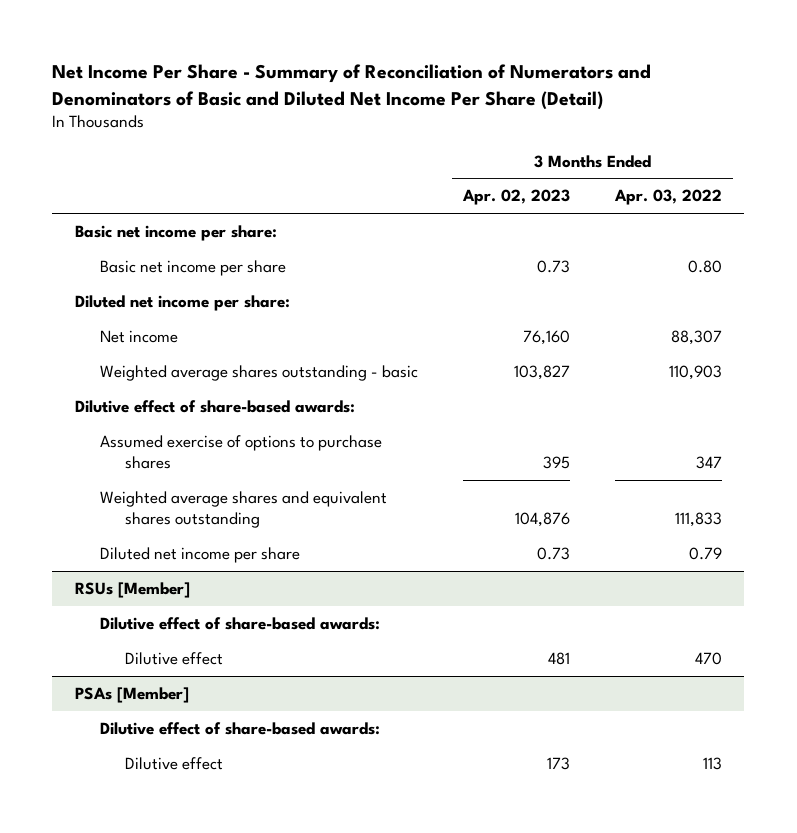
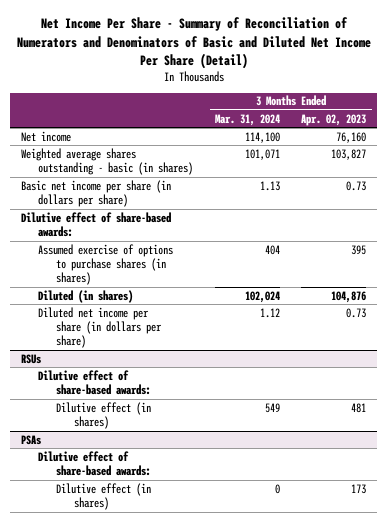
[613,189,722,206] Apr. 03, 2022 -> none
none -> [214,113,280,126] Mar. 31, 2024
[74,224,277,241] Basic net income per share: -> none
[100,259,287,276] Basic net income per share -> none
[74,294,290,311] Diluted net income per share: -> none
[100,364,419,381] Weighted average shares outstanding - basic -> [20,147,194,176] Weighted average shares outstanding - basic (in shares)
none -> [20,179,171,208] Basic net income per share (in dollars per share)
[100,434,383,470] Assumed exercise of options to purchase shares -> [38,243,174,286] Assumed exercise of options to purchase shares (in shares)
[100,490,388,529] Weighted average shares and equivalent shares outstanding -> [38,289,134,303] Diluted (in shares)
[100,546,301,563] Diluted net income per share -> [38,306,163,349] Diluted net income per share (in dollars per share)
[74,581,190,598] RSUs [Member] -> [20,353,41,364] RSUs
[125,651,224,665] Dilutive effect -> [56,401,152,430] Dilutive effect (in shares)
[74,686,189,703] PSAs [Member] -> [20,434,41,445] PSAs
[125,756,224,770] Dilutive effect -> [56,482,152,511] Dilutive effect (in shares)

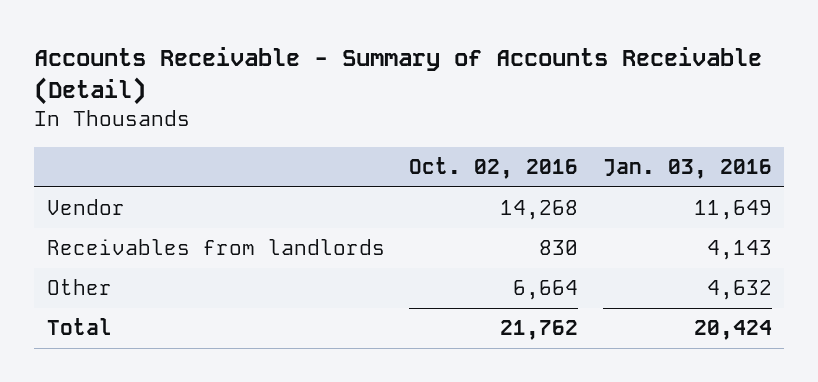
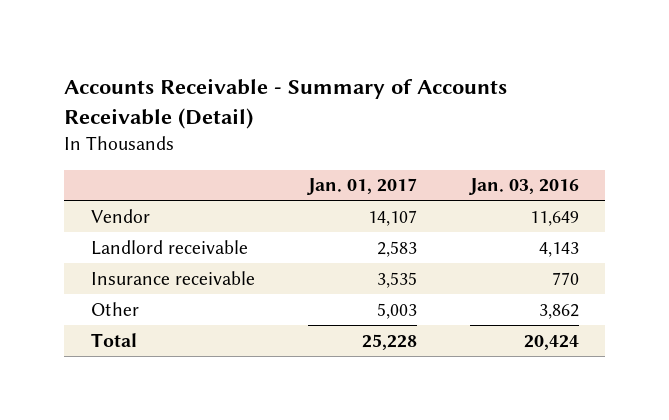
[409,156,579,179] Oct. 02, 2016 -> none
none -> [306,178,417,196] Jan. 01, 2017
[46,239,385,256] Receivables from landlords -> [90,239,248,255] Landlord receivable
none -> [90,270,255,285] Insurance receivable
[706,280,772,301] 4,632 -> [538,303,579,319] 3,862

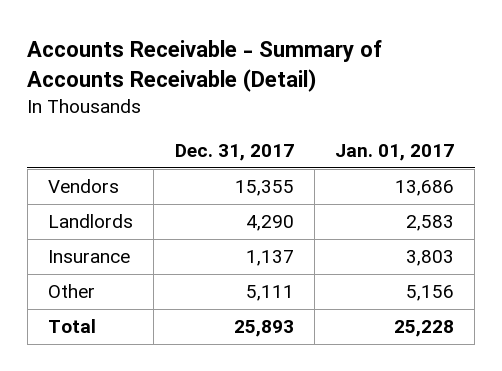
[468,178,579,196] Jan. 03, 2016 -> none
none -> [174,143,294,161] Dec. 31, 2017
[90,208,150,223] Vendor -> [48,179,120,194] Vendors
[367,209,417,226] 14,107 -> [395,180,455,197] 13,686
[90,239,248,255] Landlord receivable -> [48,214,134,229] Landlords
[90,270,255,285] Insurance receivable -> [48,250,131,264] Insurance
[376,271,417,288] 3,535 -> [406,250,455,267] 3,803
[376,302,417,319] 5,003 -> [406,285,455,302] 5,156

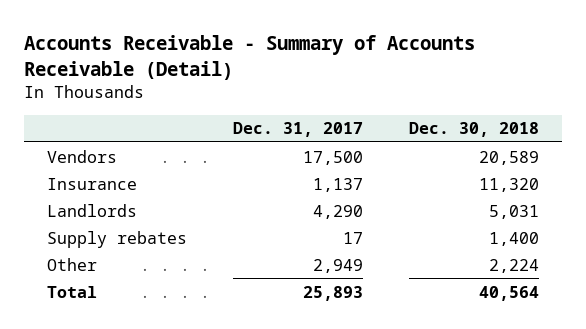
[335,143,455,161] Jan. 01, 2017 -> none
none -> [409,122,540,138] Dec. 30, 2018
[234,180,294,197] 15,355 -> [302,150,363,165] 17,500
[48,214,134,229] Landlords -> [46,203,137,217] Landlords
none -> [46,230,187,248] Supply rebates
[245,285,294,302] 5,111 -> [312,258,363,273] 2,949

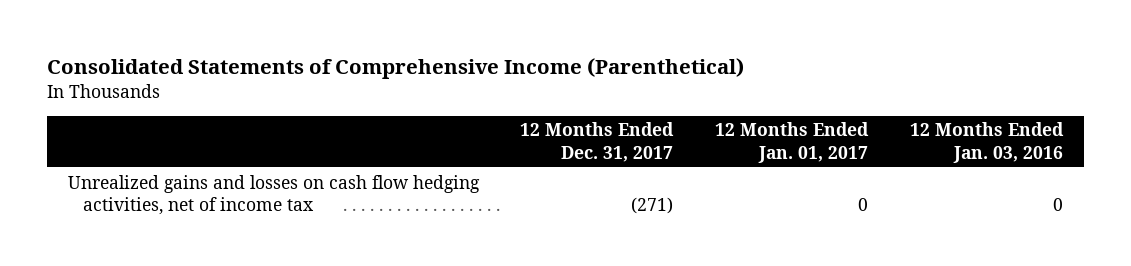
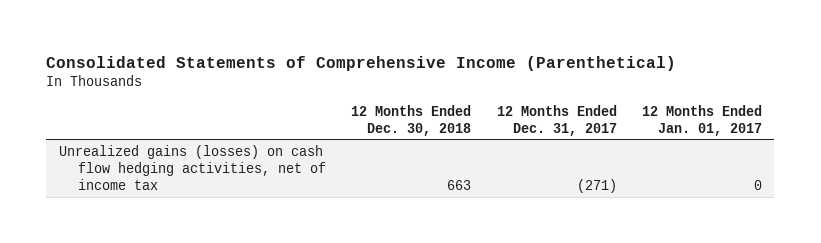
[910,122,1065,163] 12 Months Ended Jan. 03, 2016 -> none
none -> [351,104,472,136] 12 Months Ended Dec. 30, 2018
[67,174,480,215] Unrealized gains and losses on cash flow hedging activities, net of income tax -> [58,144,327,190] Unrealized gains (losses) on cash flow hedging activities, net of income tax

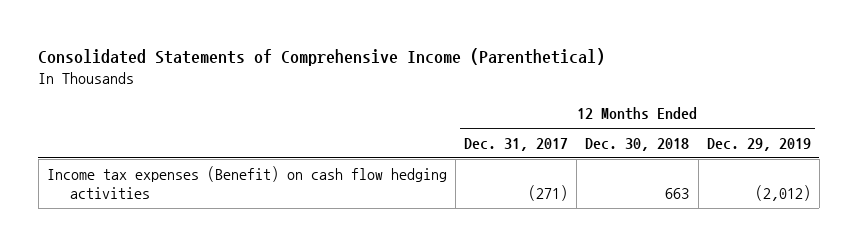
[641,104,762,136] 12 Months Ended Jan. 01, 2017 -> none
none -> [706,137,811,151] Dec. 29, 2019
[58,144,327,190] Unrealized gains (losses) on cash flow hedging activities, net of income tax -> [46,165,447,200] Income tax expenses (Benefit) on cash flow hedging activities

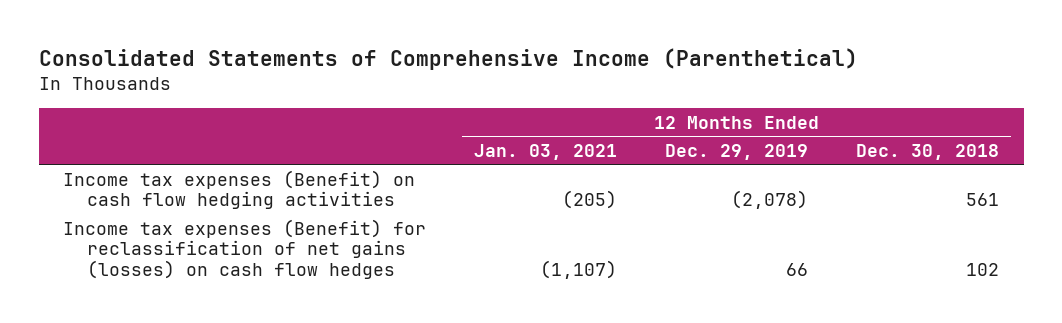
[464,137,569,151] Dec. 31, 2017 -> none
none -> [474,143,618,160] Jan. 03, 2021
[665,188,690,200] 663 -> [966,193,1000,207] 561
[754,185,811,202] (2,012) -> [731,190,809,210] (2,078)
none -> [62,218,426,280] Income tax expenses (Benefit) for reclassification of net gains (losses) on cash flow hedges

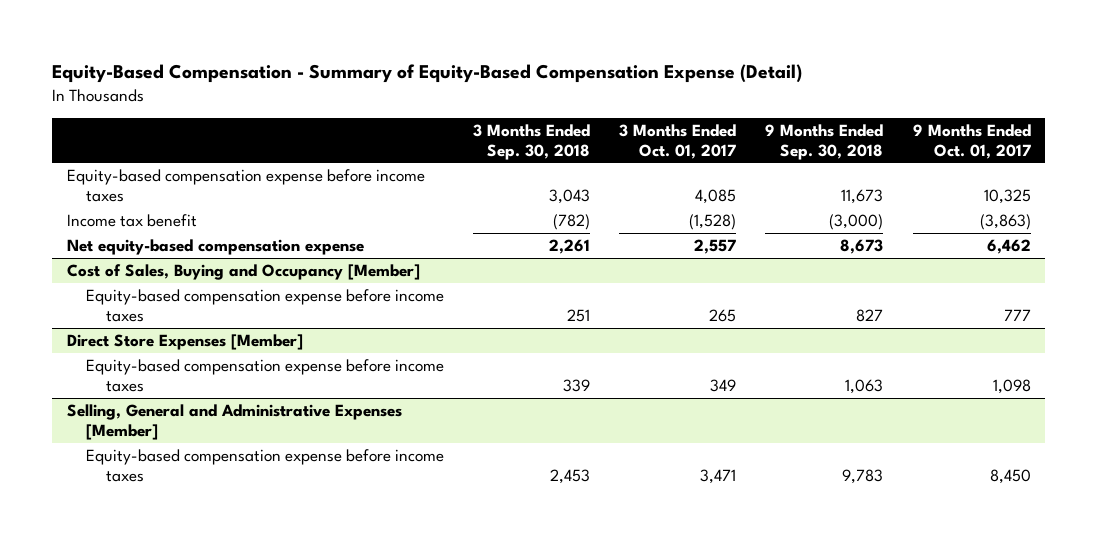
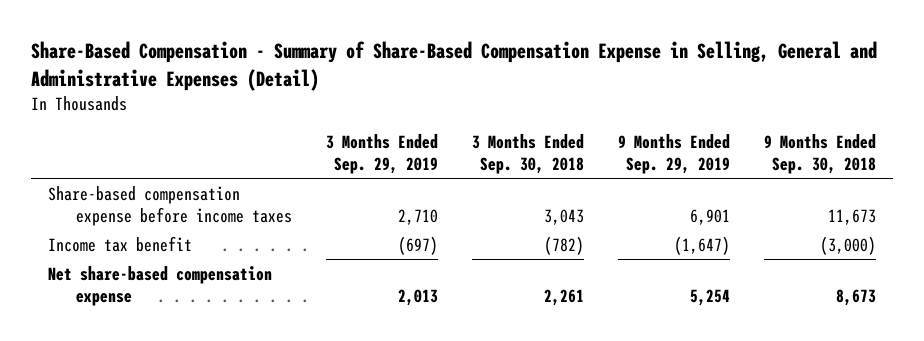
[51,64,802,84] Equity-Based Compensation - Summary of Equity-Based Compensation Expense (Detail) -> [30,41,877,91] Share-Based Compensation - Summary of Share-Based Compensation Expense in Selling, General and Administrative Expenses (Detail)
[619,123,737,159] 3 Months Ended Oct. 01, 2017 -> none
[912,123,1031,159] 9 Months Ended Oct. 01, 2017 -> none
none -> [325,134,438,175] 3 Months Ended Sep. 29, 2019
none -> [617,134,730,175] 9 Months Ended Sep. 29, 2019
[66,168,425,203] Equity-based compensation expense before income taxes -> [47,185,292,226] Share-based compensation expense before income taxes
[66,263,420,280] Cost of Sales, Buying and Occupancy [Member] -> none
[86,288,445,323] Equity-based compensation expense before income taxes -> none
[66,333,303,350] Direct Store Expenses [Member] -> none
[86,358,445,393] Equity-based compensation expense before income taxes -> none
[66,403,402,441] Selling, General and Administrative Expenses [Member] -> none
[86,448,445,483] Equity-based compensation expense before income taxes -> none
[66,238,364,255] Net equity-based compensation expense -> [47,265,272,306] Net share-based compensation expense

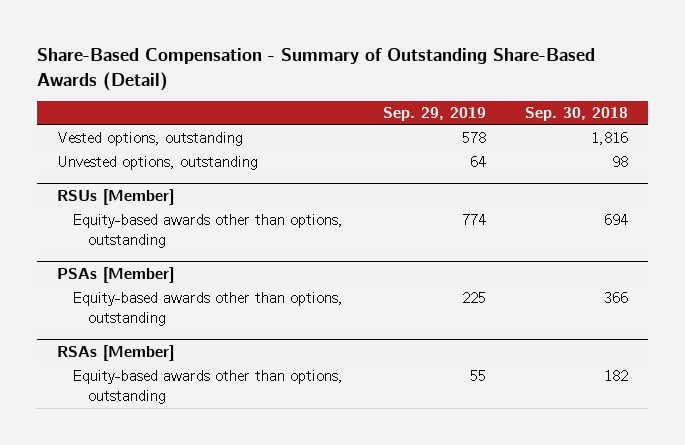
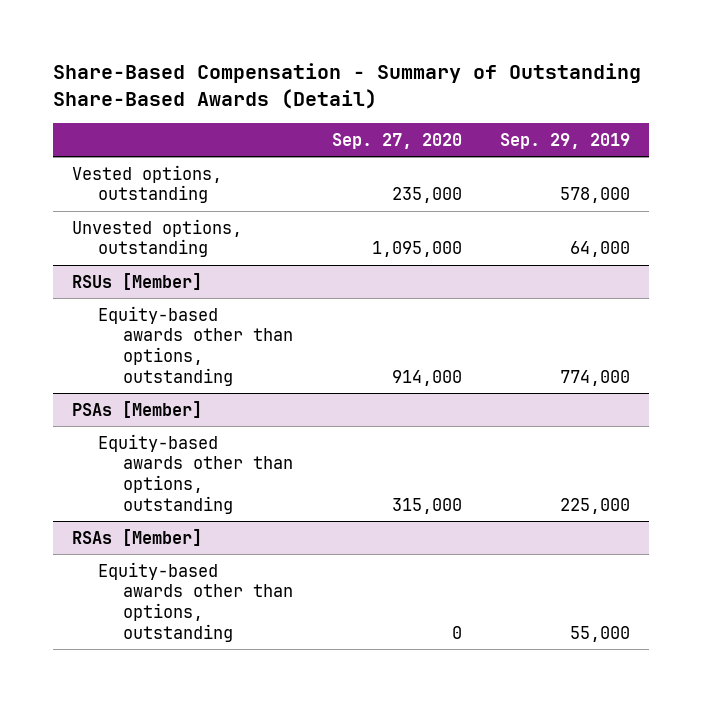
[525,107,629,122] Sep. 30, 2018 -> none
none -> [331,132,462,149] Sep. 27, 2020
[461,132,486,144] 578 -> [560,187,631,204] 578,000
[469,156,486,168] 64 -> [570,241,631,258] 64,000
[461,214,486,226] 774 -> [560,369,631,386] 774,000
[461,292,486,304] 225 -> [560,497,631,514] 225,000
[469,370,486,382] 55 -> [570,625,631,642] 55,000

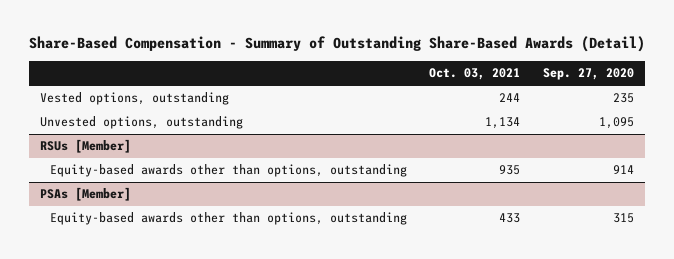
[500,132,631,149] Sep. 29, 2019 -> none
none -> [429,68,521,81] Oct. 03, 2021
[391,187,462,204] 235,000 -> [613,93,635,104] 235
[371,241,462,258] 1,095,000 -> [599,117,635,130] 1,095
[391,369,462,386] 914,000 -> [613,165,635,175] 914
[71,528,202,546] RSAs [Member] -> none
[97,561,294,642] Equity-based awards other than options, outstanding -> none
[391,497,462,514] 315,000 -> [613,213,635,224] 315

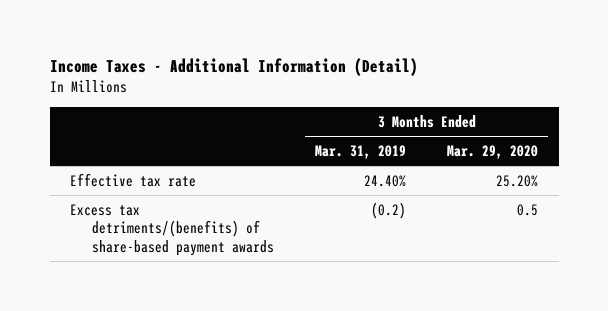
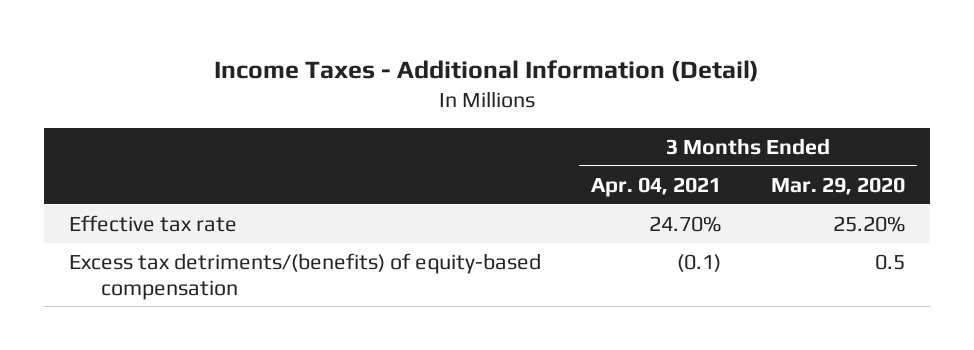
[314,144,406,159] Mar. 31, 2019 -> none
none -> [591,176,722,197] Apr. 04, 2021
[70,203,274,256] Excess tax detriments/(benefits) of share-based payment awards -> [69,252,542,300] Excess tax detriments/(benefits) of equity-based compensation

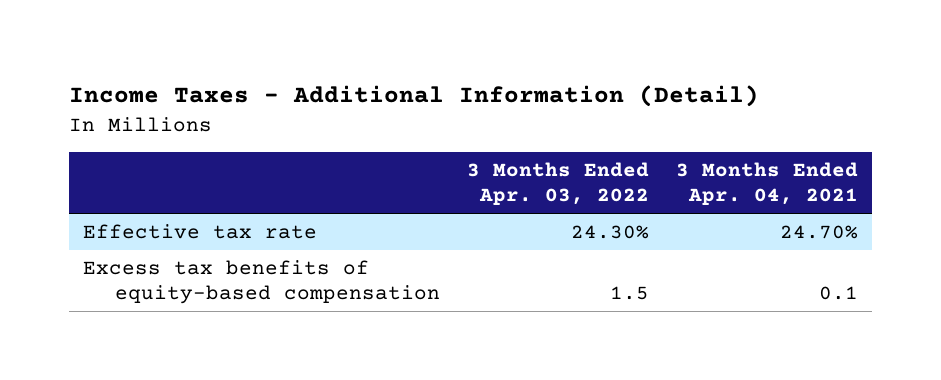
[770,176,905,195] Mar. 29, 2020 -> none
none -> [466,162,649,206] 3 Months Ended Apr. 03, 2022
[69,252,542,300] Excess tax detriments/(benefits) of equity-based compensation -> [82,260,440,305] Excess tax benefits of equity-based compensation
[677,253,722,272] (0.1) -> [819,286,859,301] 0.1

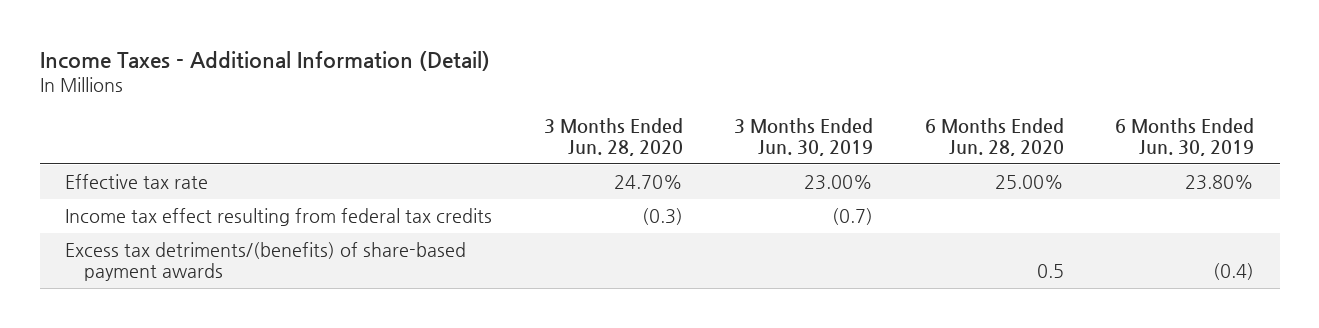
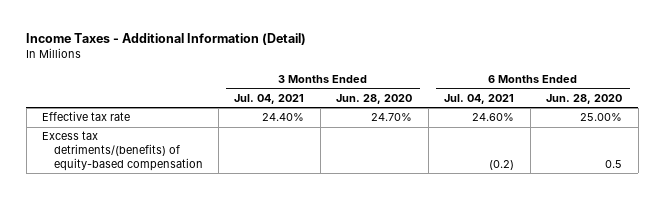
[734,118,874,157] 3 Months Ended Jun. 30, 2019 -> none
[1115,118,1255,157] 6 Months Ended Jun. 30, 2019 -> none
none -> [234,93,305,104] Jul. 04, 2021
none -> [444,93,515,104] Jul. 04, 2021
[65,208,493,227] Income tax effect resulting from federal tax credits -> none
[65,242,467,282] Excess tax detriments/(benefits) of share-based payment awards -> [42,131,203,171] Excess tax detriments/(benefits) of equity-based compensation

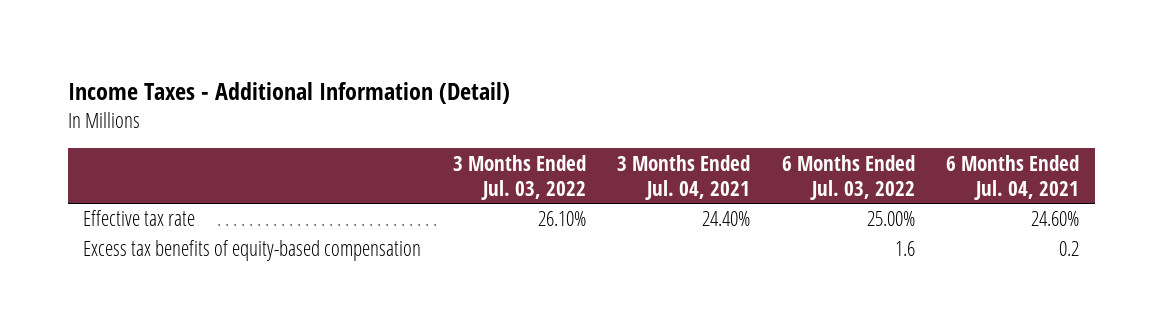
[336,93,413,104] Jun. 28, 2020 -> none
[546,93,623,104] Jun. 28, 2020 -> none
none -> [452,154,586,200] 3 Months Ended Jul. 03, 2022
none -> [781,154,915,200] 6 Months Ended Jul. 03, 2022
[42,131,203,171] Excess tax detriments/(benefits) of equity-based compensation -> [83,240,422,262] Excess tax benefits of equity-based compensation
[489,159,515,170] (0.2) -> [1059,241,1080,257] 0.2

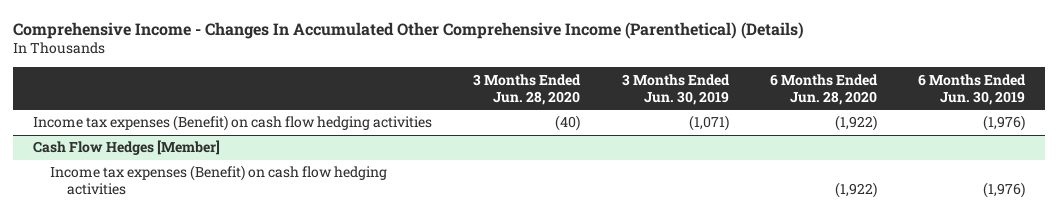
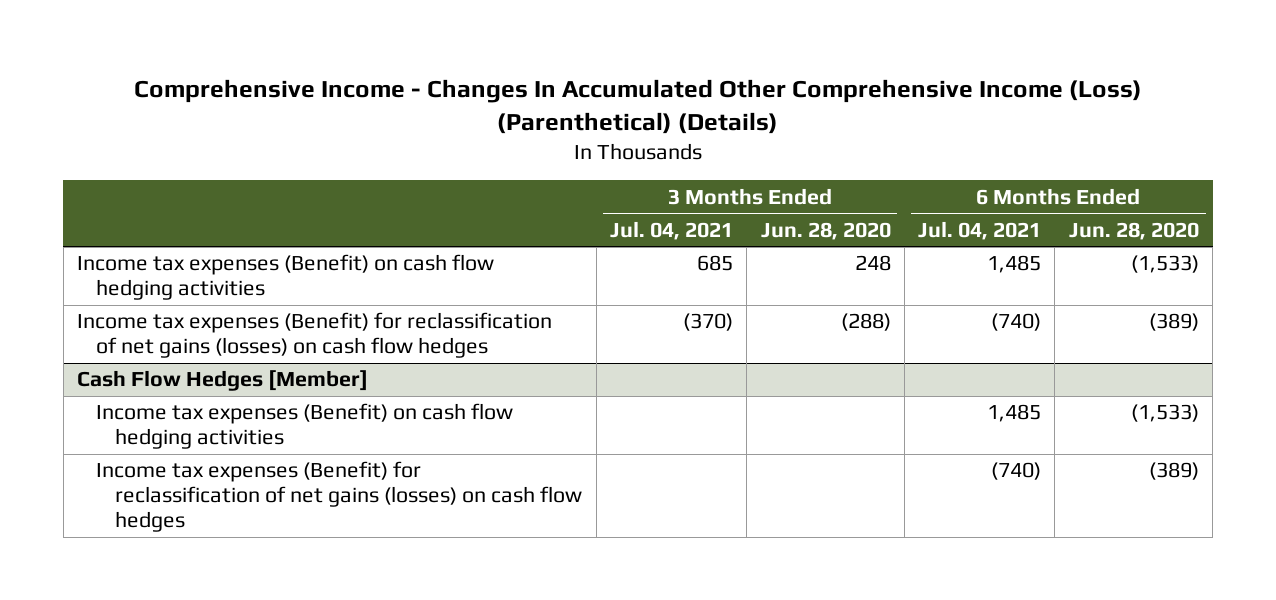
[12,21,804,39] Comprehensive Income - Changes In Accumulated Other Comprehensive Income (Parenthetical) (Details) -> [134,78,1143,134] Comprehensive Income - Changes In Accumulated Other Comprehensive Income (Loss) (Parenthetical) (Details)
[621,73,730,105] 3 Months Ended Jun. 30, 2019 -> none
[917,73,1026,105] 6 Months Ended Jun. 30, 2019 -> none
none -> [609,220,733,240] Jul. 04, 2021
none -> [918,220,1042,240] Jul. 04, 2021
[555,115,581,132] (40) -> [854,255,891,272] 248
[834,115,877,132] (1,922) -> [1130,255,1199,274] (1,533)
none -> [77,312,553,359] Income tax expenses (Benefit) for reclassification of net gains (losses) on cash flow hedges
[834,182,877,199] (1,922) -> [1130,404,1199,423] (1,533)
none -> [96,461,583,533] Income tax expenses (Benefit) for reclassification of net gains (losses) on cash flow hedges

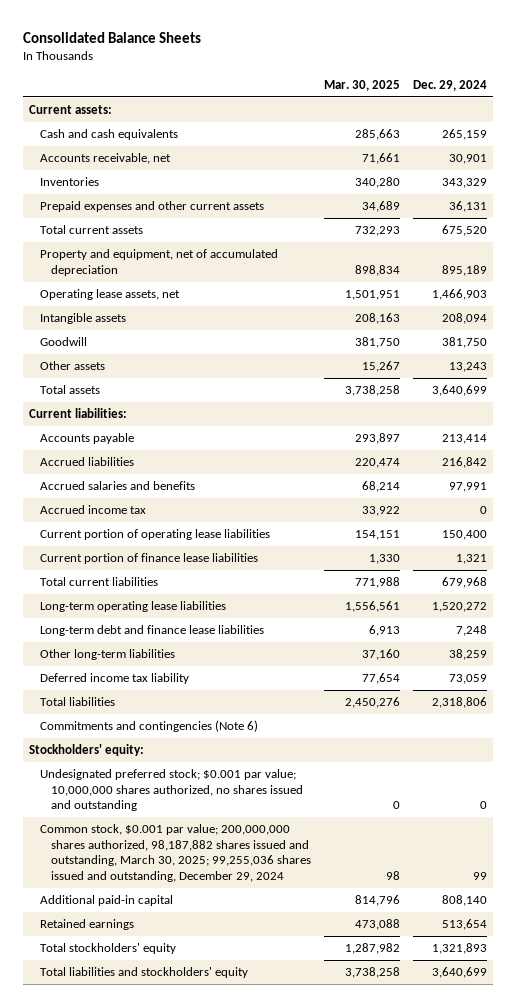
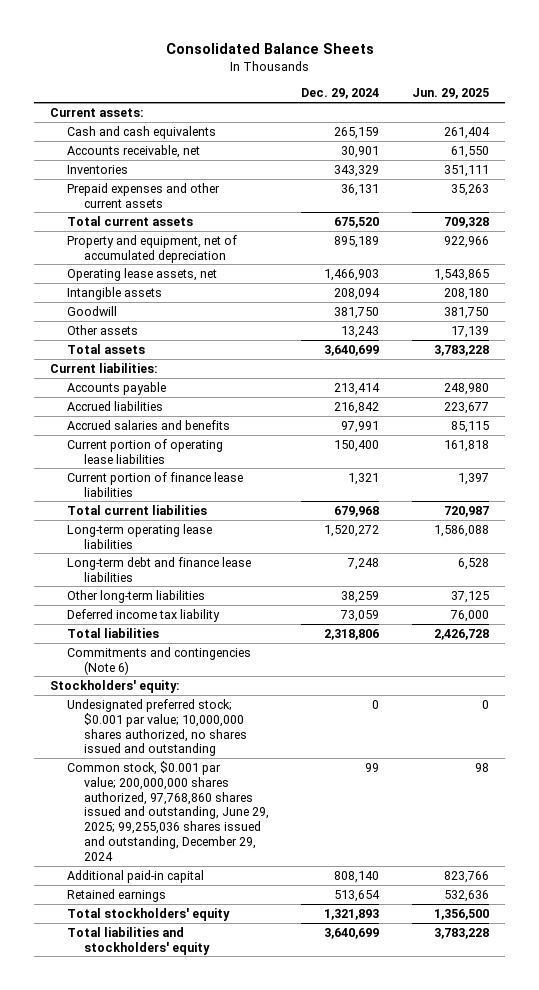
[323,80,400,92] Mar. 30, 2025 -> none
none -> [411,88,489,100] Jun. 29, 2025
[40,505,147,515] Accrued income tax -> none
[40,824,311,883] Common stock, $0.001 par value; 200,000,000 shares authorized, 98,187,882 shares issued and outstanding, March 30, 2025; 99,255,036 shares issued and outstanding, December 29, 2024 -> [67,760,269,862] Common stock, $0.001 par value; 200,000,000 shares authorized, 97,768,860 shares issued and outstanding, June 29, 2025; 99,255,036 shares issued and outstanding, December 29, 2024

